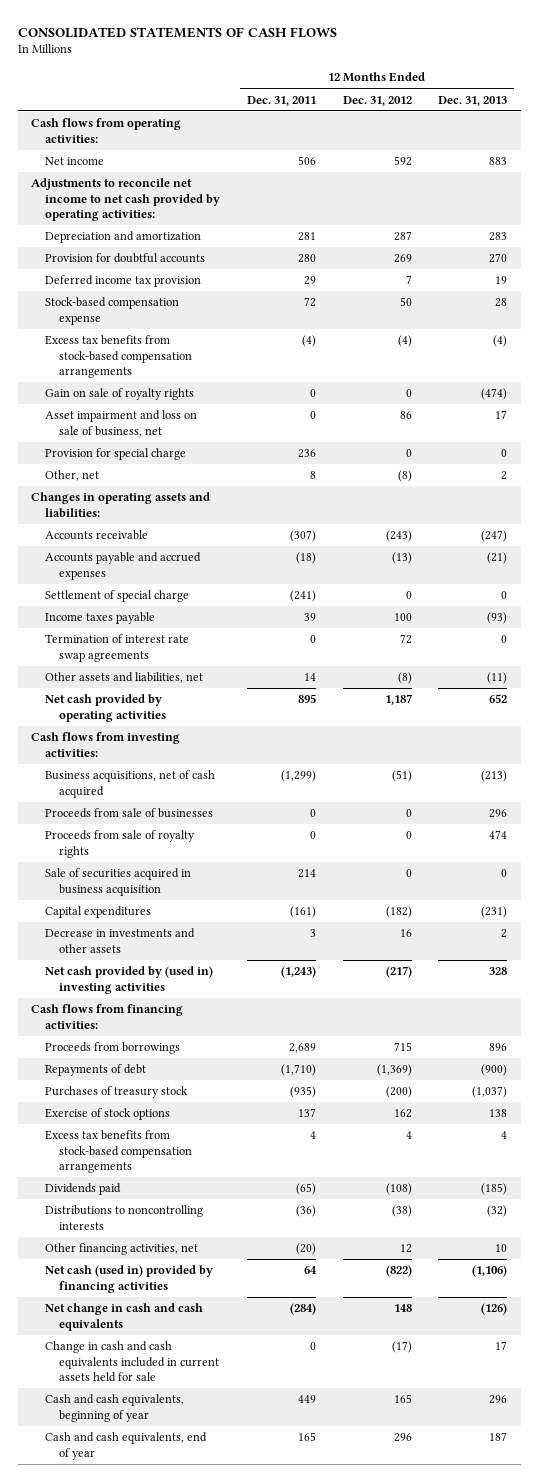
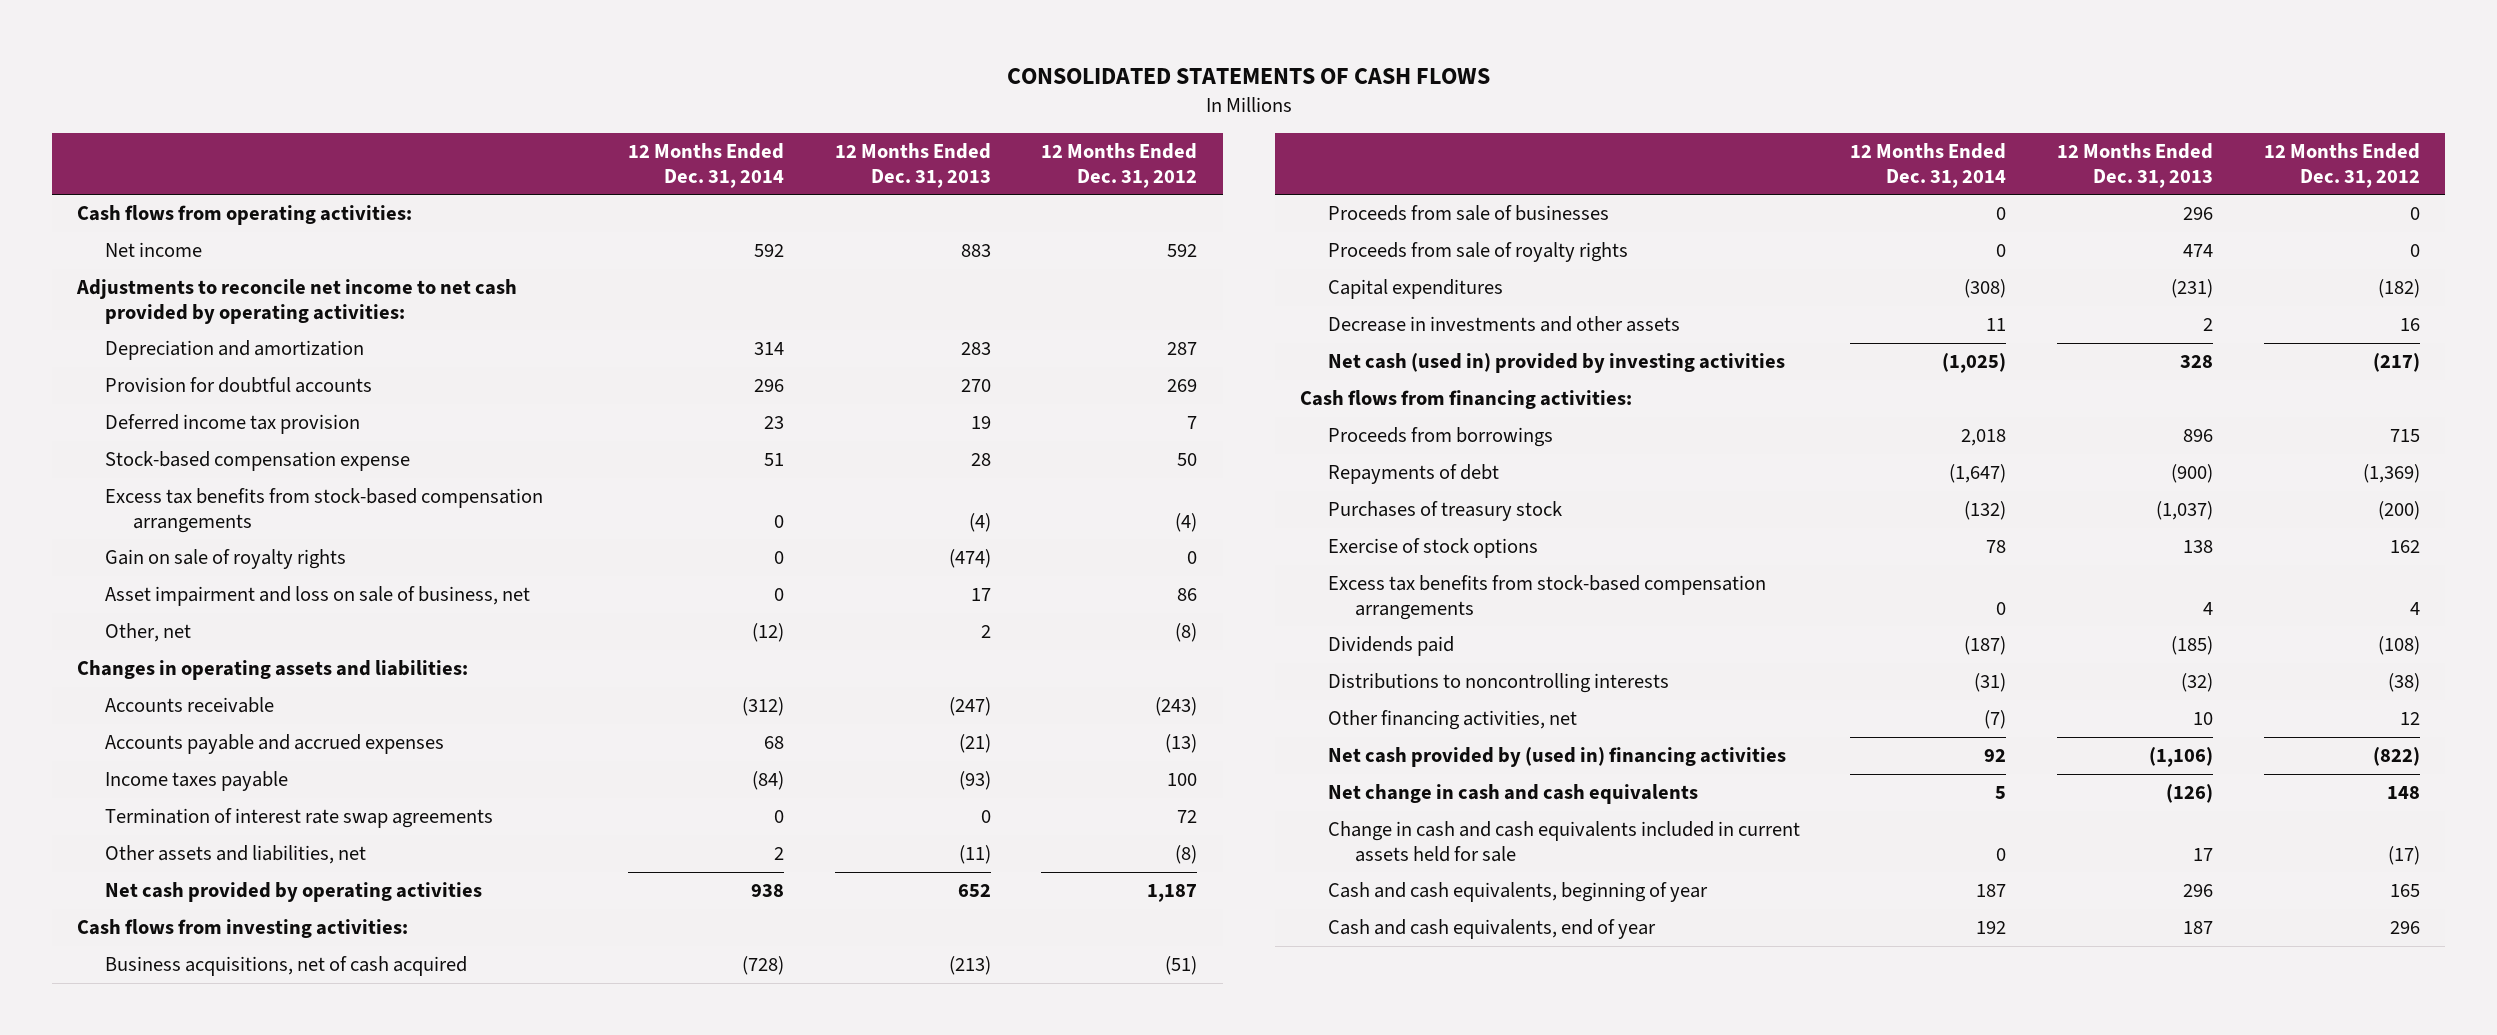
[246,95,316,106] Dec. 31, 2011 -> none
none -> [627,143,784,188] 12 Months Ended Dec. 31, 2014
[44,448,186,461] Provision for special charge -> none
[44,590,189,603] Settlement of special charge -> none
[44,868,191,896] Sale of securities acquired in business acquisition -> none
[44,966,213,994] Net cash provided by (used in) investing activities -> [1327,353,1785,374] Net cash (used in) provided by investing activities
[44,1265,213,1293] Net cash (used in) provided by financing activities -> [1327,747,1786,768] Net cash provided by (used in) financing activities

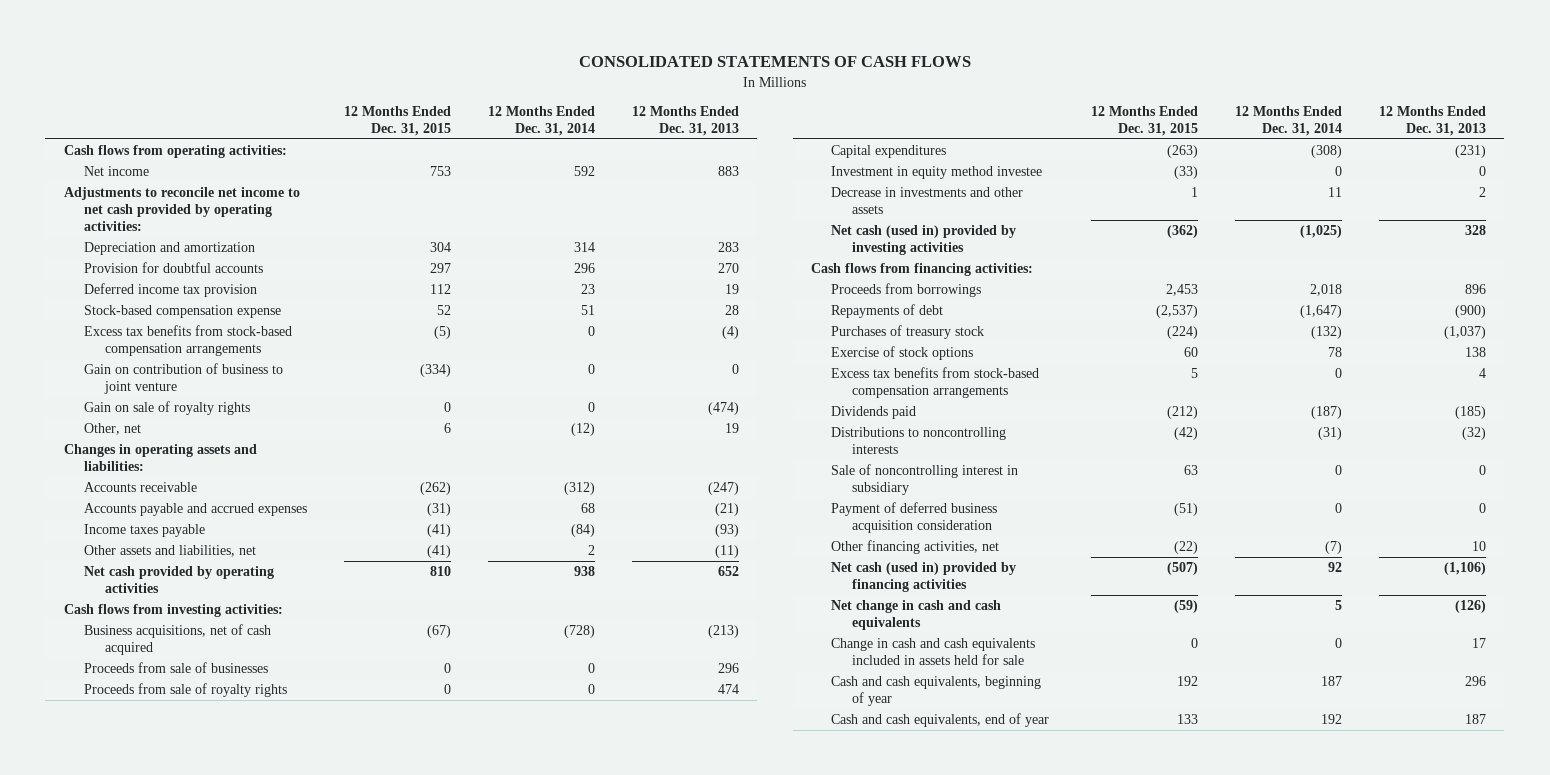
[1041,143,1198,188] 12 Months Ended Dec. 31, 2012 -> none
none -> [344,105,452,136] 12 Months Ended Dec. 31, 2015
none -> [84,363,284,395] Gain on contribution of business to joint venture
[105,586,531,607] Asset impairment and loss on sale of business, net -> none
[980,625,991,639] 2 -> [724,423,739,434] 19
[105,808,494,829] Termination of interest rate swap agreements -> none
none -> [831,166,1043,180] Investment in equity method investee
none -> [831,464,1019,496] Sale of noncontrolling interest in subsidiary
none -> [831,502,998,534] Payment of deferred business acquisition consideration
[1327,747,1786,768] Net cash provided by (used in) financing activities -> [831,562,1017,593] Net cash (used in) provided by financing activities
[1327,821,1800,862] Change in cash and cash equivalents included in current assets held for sale -> [831,638,1036,666] Change in cash and cash equivalents included in assets held for sale

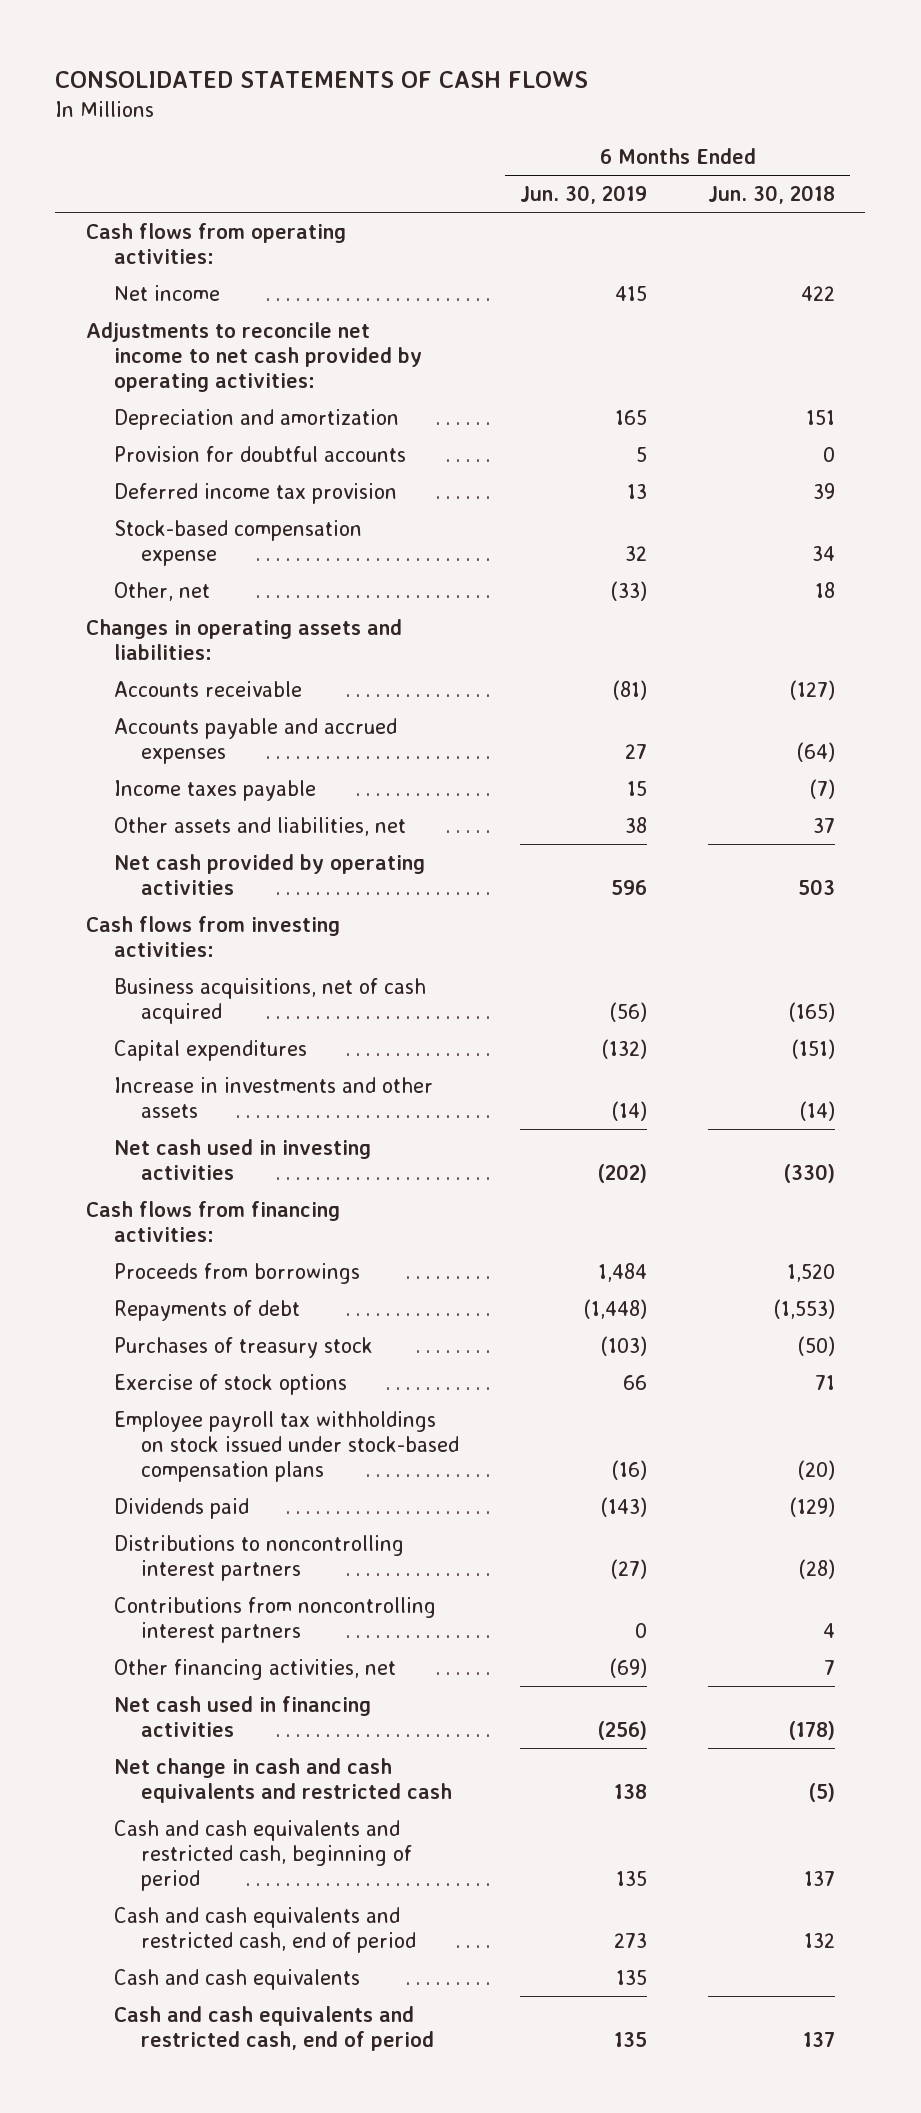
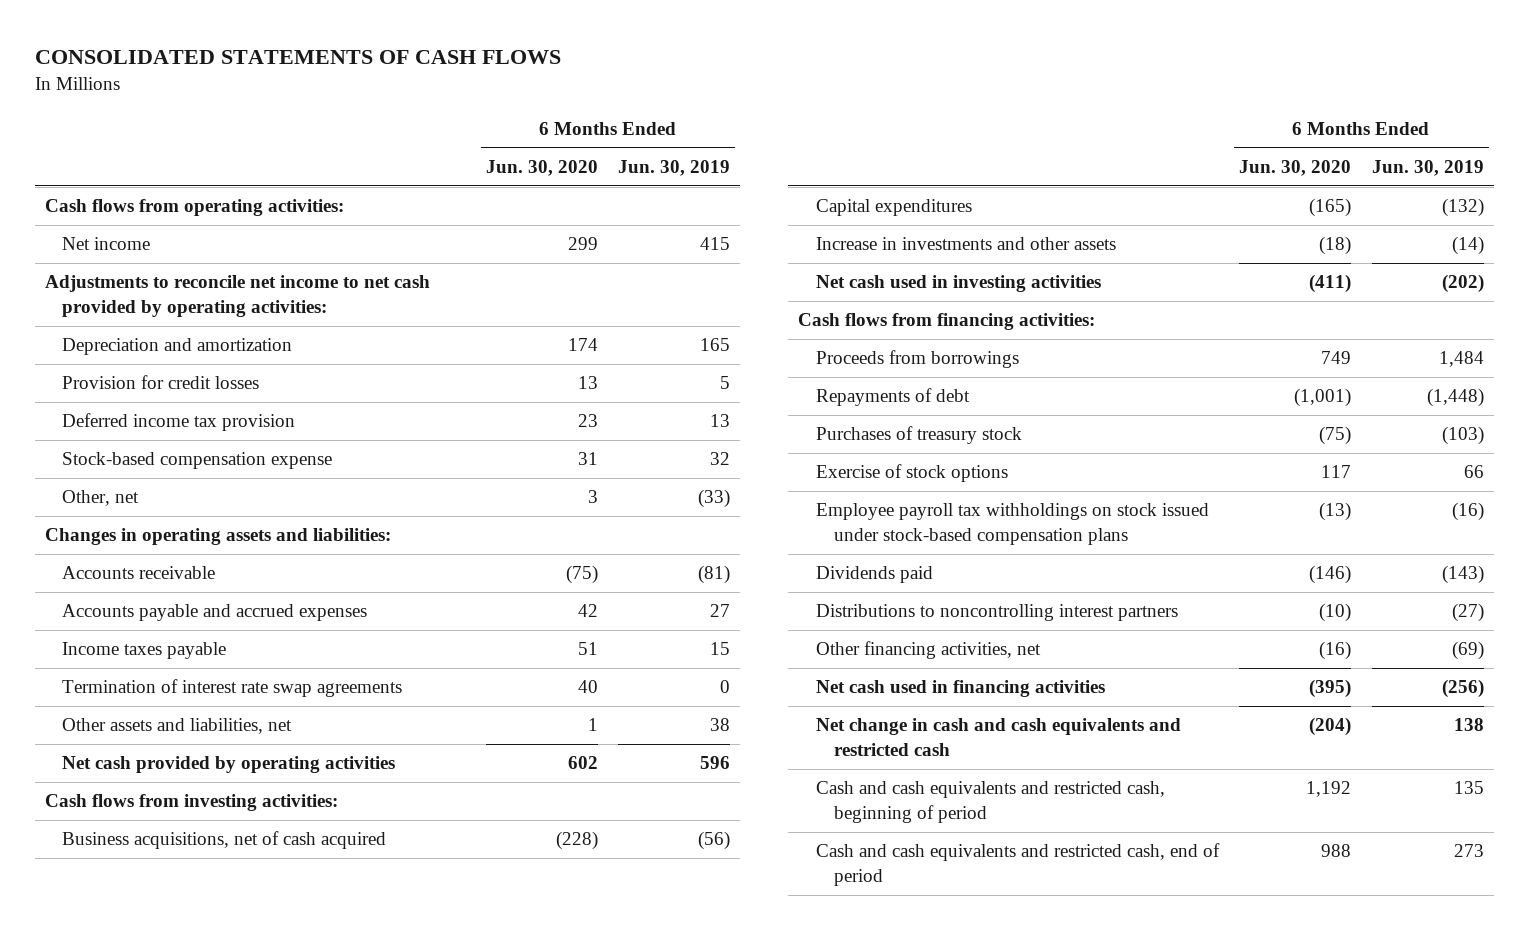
[708,185,836,205] Jun. 30, 2018 -> none
none -> [485,159,598,176] Jun. 30, 2020
[113,445,406,462] Provision for doubtful accounts -> none
none -> [62,375,260,390] Provision for credit losses
none -> [62,679,403,698] Termination of interest rate swap agreements
[113,1596,436,1643] Contributions from noncontrolling interest partners -> none
[113,1968,360,1990] Cash and cash equivalents -> none
[113,2005,435,2051] Cash and cash equivalents and restricted cash, end of period -> none

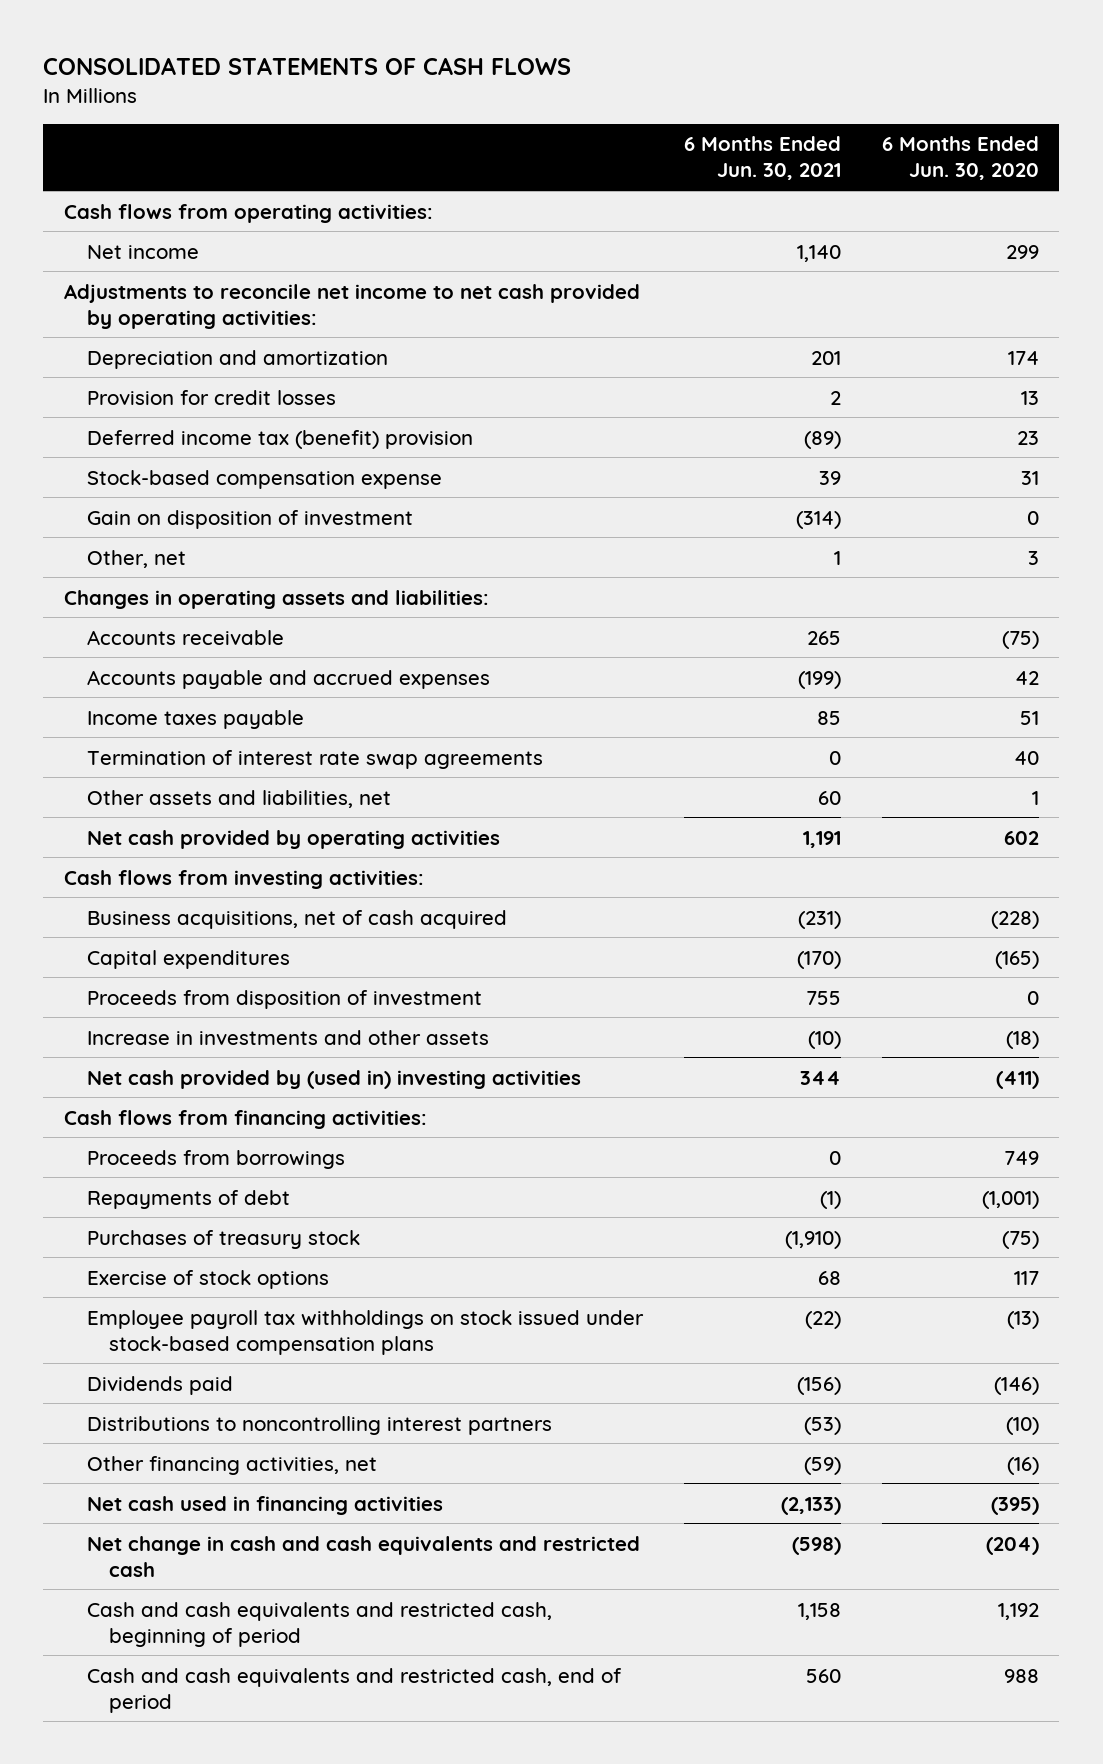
[618,159,731,176] Jun. 30, 2019 -> none
none -> [683,136,841,181] 6 Months Ended Jun. 30, 2021
[62,413,296,432] Deferred income tax provision -> [86,429,473,449] Deferred income tax (benefit) provision
none -> [86,509,413,529] Gain on disposition of investment
none -> [86,989,482,1009] Proceeds from disposition of investment
[815,275,1101,293] Net cash used in investing activities -> [86,1069,581,1089] Net cash provided by (used in) investing activities

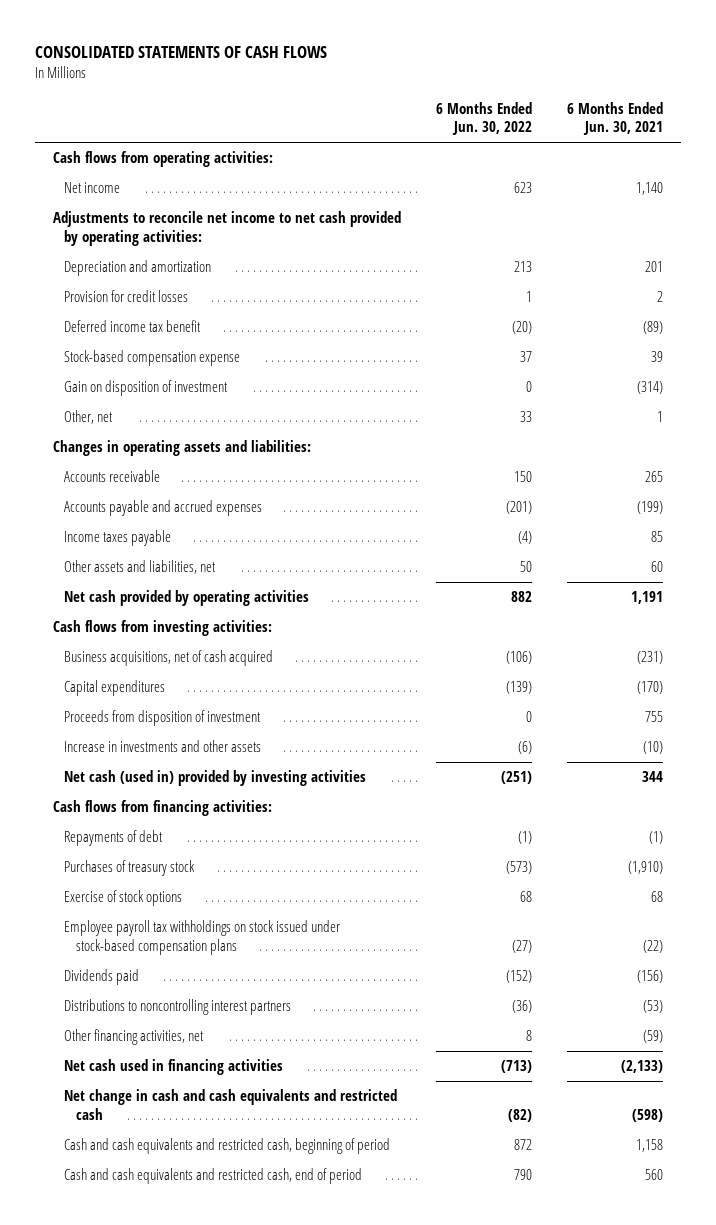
[881,136,1039,181] 6 Months Ended Jun. 30, 2020 -> none
none -> [436,101,533,136] 6 Months Ended Jun. 30, 2022
[86,429,473,449] Deferred income tax (benefit) provision -> [64,320,202,333] Deferred income tax benefit
[86,749,543,769] Termination of interest rate swap agreements -> none
[86,1069,581,1089] Net cash provided by (used in) investing activities -> [64,770,367,787] Net cash (used in) provided by investing activities
[86,1149,345,1169] Proceeds from borrowings -> none

